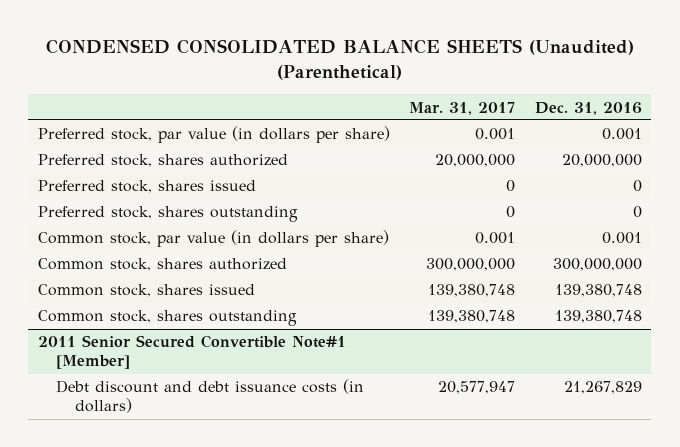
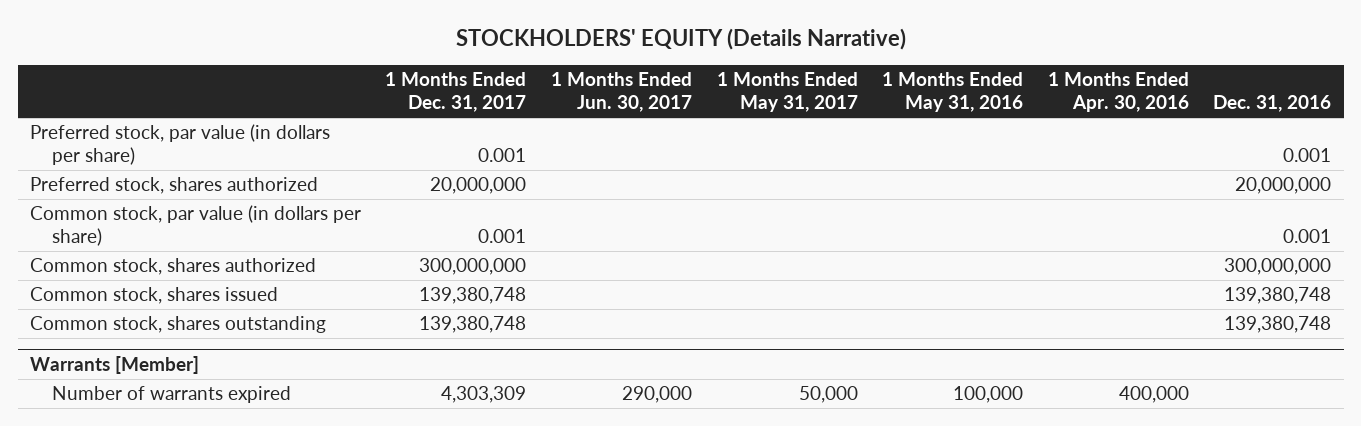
[45,39,634,81] CONDENSED CONSOLIDATED BALANCE SHEETS (Unaudited) (Parenthetical) -> [455,28,906,51] STOCKHOLDERS' EQUITY (Details Narrative)
[409,101,516,115] Mar. 31, 2017 -> none
none -> [385,72,527,113] 1 Months Ended Dec. 31, 2017
none -> [550,72,692,113] 1 Months Ended Jun. 30, 2017
none -> [716,72,858,113] 1 Months Ended May 31, 2017
none -> [882,72,1024,113] 1 Months Ended May 31, 2016
none -> [1047,72,1189,113] 1 Months Ended Apr. 30, 2016
[38,180,257,194] Preferred stock, shares issued -> none
[38,206,299,223] Preferred stock, shares outstanding -> none
[38,335,347,370] 2011 Senior Secured Convertible Note#1 [Member] -> none
[56,379,365,414] Debt discount and debt issuance costs (in dollars) -> none
none -> [29,355,199,374] Warrants [Member]
none -> [51,386,291,404] Number of warrants expired

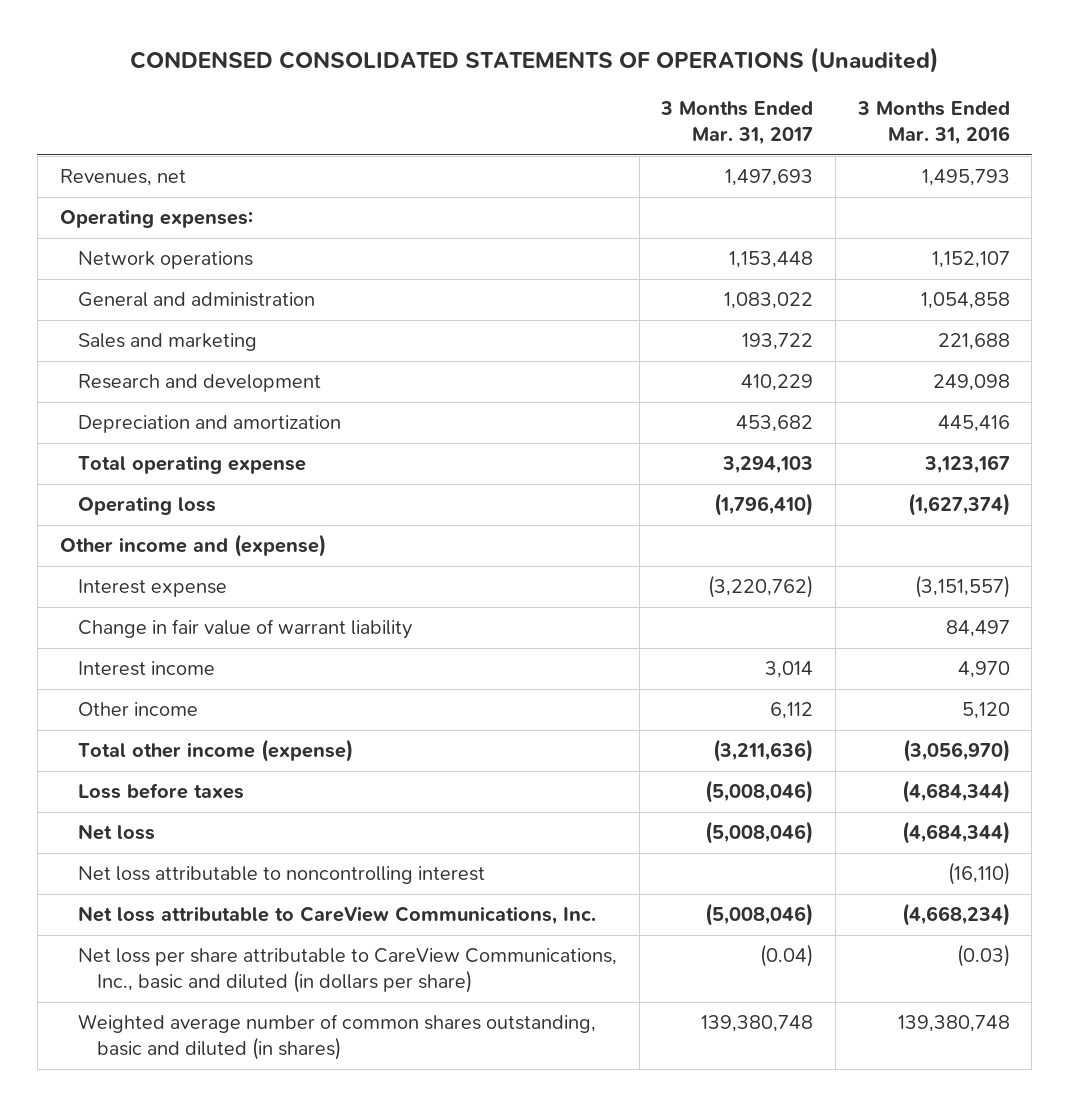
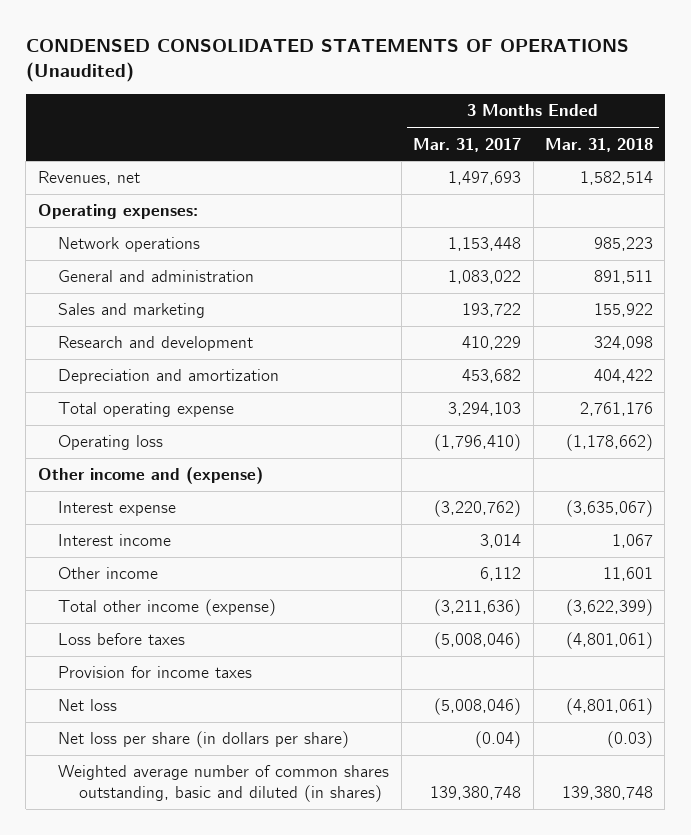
[856,101,1010,146] 3 Months Ended Mar. 31, 2016 -> none
none -> [545,137,654,152] Mar. 31, 2018
[78,619,413,640] Change in fair value of warrant liability -> none
none -> [58,666,253,679] Provision for income taxes
[78,866,486,885] Net loss attributable to noncontrolling interest -> none
[78,906,597,926] Net loss attributable to CareView Communications, Inc. -> none
[78,948,618,993] Net loss per share attributable to CareView Communications, Inc., basic and diluted (in dollars per share) -> [58,731,350,749] Net loss per share (in dollars per share)

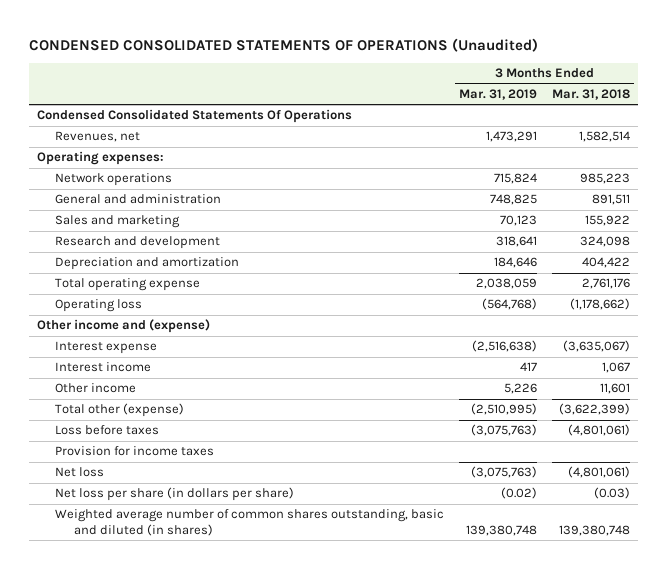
[413,137,522,152] Mar. 31, 2017 -> none
none -> [459,89,538,101] Mar. 31, 2019
none -> [36,109,352,124] Condensed Consolidated Statements Of Operations
[58,599,277,617] Total other income (expense) -> [55,403,185,418] Total other (expense)

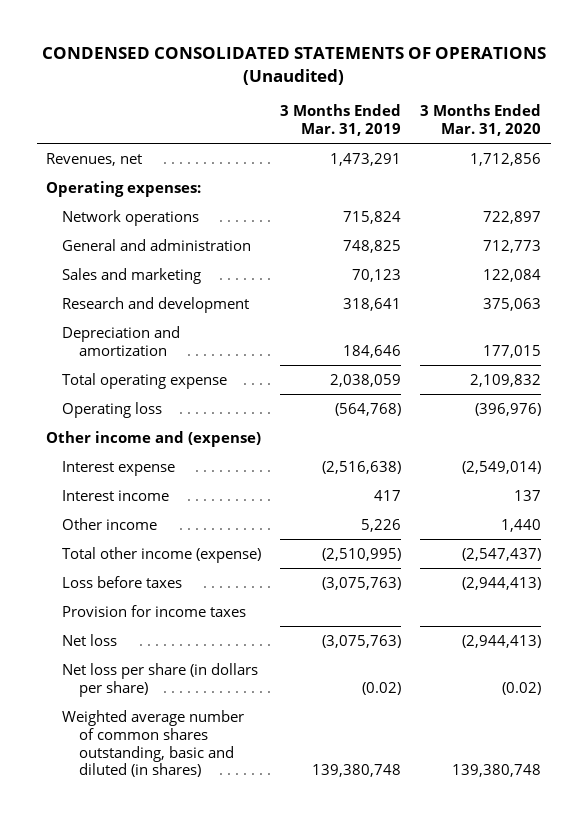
[552,89,631,101] Mar. 31, 2018 -> none
none -> [420,103,542,136] 3 Months Ended Mar. 31, 2020
[36,109,352,124] Condensed Consolidated Statements Of Operations -> none
[55,403,185,418] Total other (expense) -> [62,546,262,563] Total other income (expense)

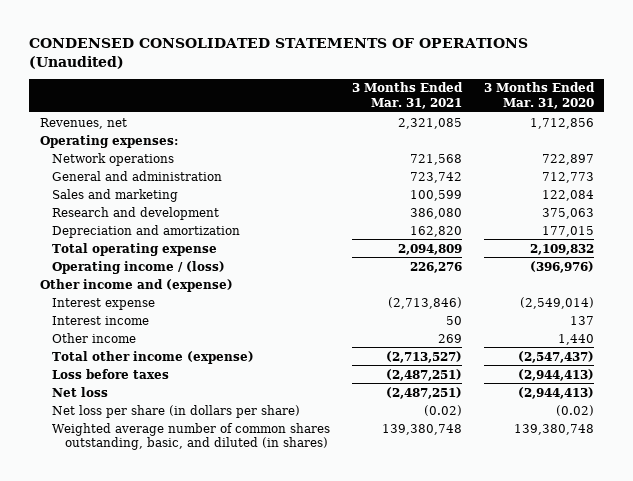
[280,103,402,136] 3 Months Ended Mar. 31, 2019 -> none
none -> [351,82,463,109] 3 Months Ended Mar. 31, 2021
[62,401,163,418] Operating loss -> [52,260,226,274] Operating income / (loss)
[62,604,247,617] Provision for income taxes -> none
[62,709,245,778] Weighted average number of common shares outstanding, basic and diluted (in shares) -> [52,422,331,451] Weighted average number of common shares outstanding, basic, and diluted (in shares)

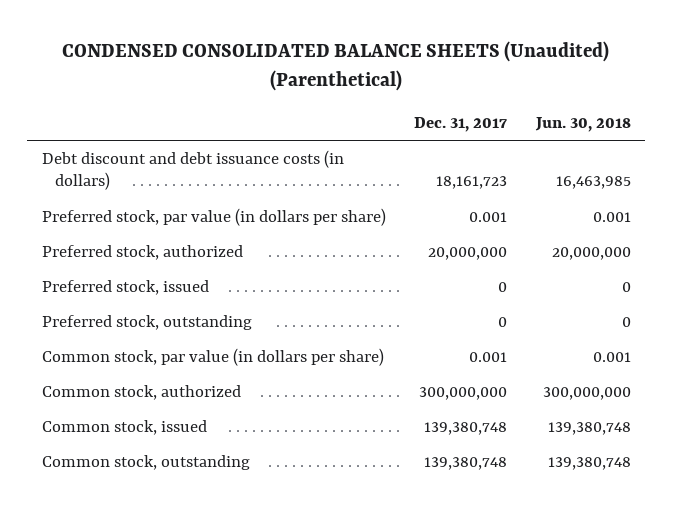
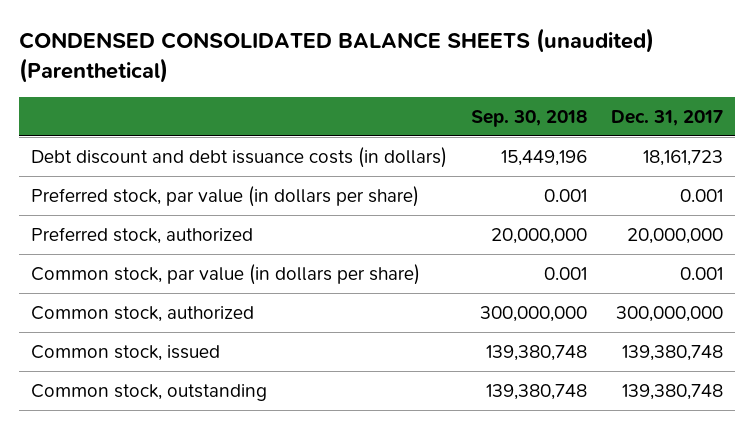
[62,40,610,92] CONDENSED CONSOLIDATED BALANCE SHEETS (Unaudited) (Parenthetical) -> [18,28,654,84] CONDENSED CONSOLIDATED BALANCE SHEETS (unaudited) (Parenthetical)
[535,117,632,133] Jun. 30, 2018 -> none
none -> [470,110,587,128] Sep. 30, 2018
[41,280,209,296] Preferred stock, issued -> none
[41,315,252,331] Preferred stock, outstanding -> none

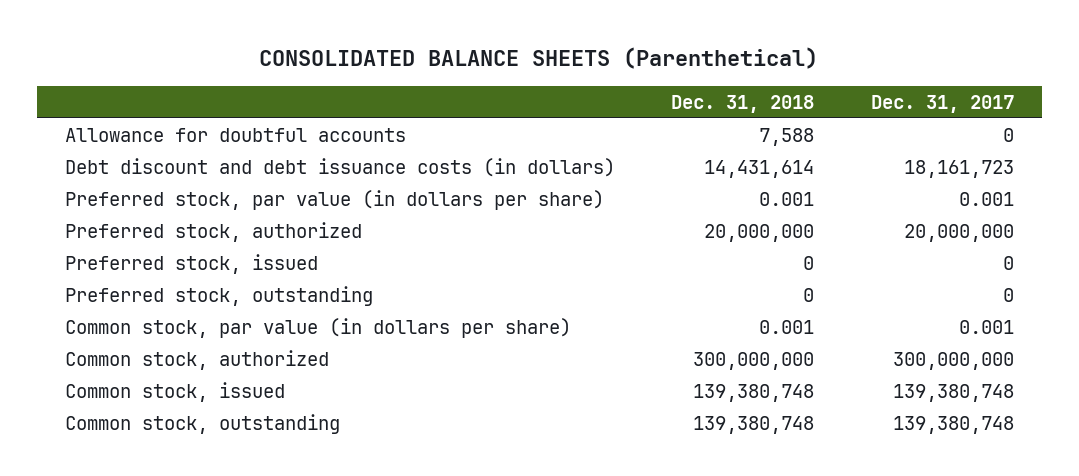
[18,28,654,84] CONDENSED CONSOLIDATED BALANCE SHEETS (unaudited) (Parenthetical) -> [259,47,819,70] CONSOLIDATED BALANCE SHEETS (Parenthetical)
[470,110,587,128] Sep. 30, 2018 -> none
none -> [671,94,815,113] Dec. 31, 2018
none -> [64,128,406,143] Allowance for doubtful accounts
none -> [64,254,318,275] Preferred stock, issued
none -> [64,286,373,307] Preferred stock, outstanding

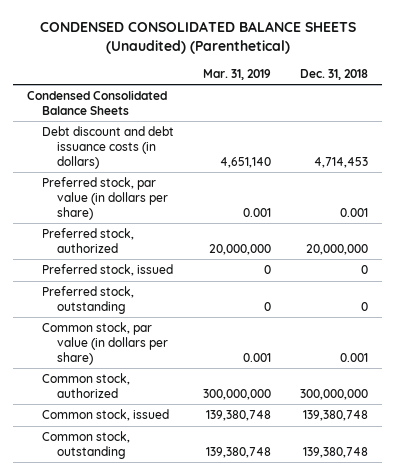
[259,47,819,70] CONSOLIDATED BALANCE SHEETS (Parenthetical) -> [39,20,356,54] CONDENSED CONSOLIDATED BALANCE SHEETS (Unaudited) (Parenthetical)
[870,94,1014,113] Dec. 31, 2017 -> none
none -> [203,68,272,80] Mar. 31, 2019
[64,128,406,143] Allowance for doubtful accounts -> none
none -> [27,90,168,115] Condensed Consolidated Balance Sheets
[704,160,815,179] 14,431,614 -> [313,156,368,168] 4,714,453

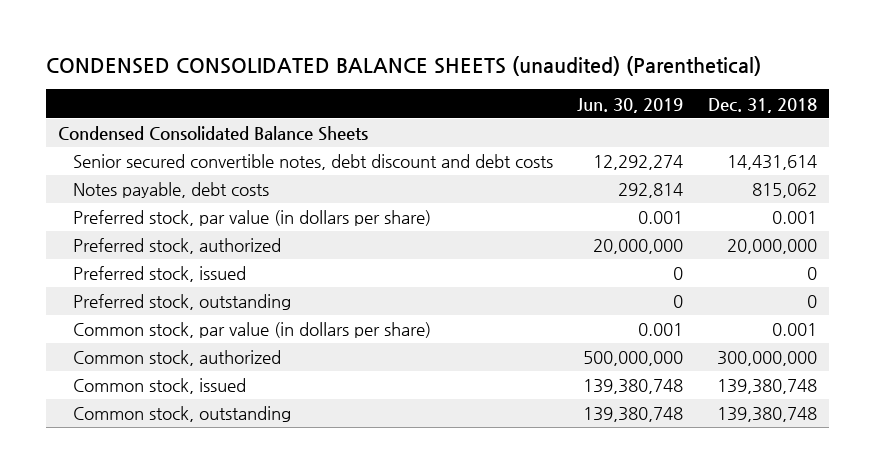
[39,20,356,54] CONDENSED CONSOLIDATED BALANCE SHEETS (Unaudited) (Parenthetical) -> [46,56,762,77] CONDENSED CONSOLIDATED BALANCE SHEETS (unaudited) (Parenthetical)
[203,68,272,80] Mar. 31, 2019 -> none
none -> [577,97,684,113] Jun. 30, 2019
[42,126,175,169] Debt discount and debt issuance costs (in dollars) -> [72,154,553,171] Senior secured convertible notes, debt discount and debt costs
[313,156,368,168] 4,714,453 -> [726,155,817,171] 14,431,614
none -> [72,182,269,199] Notes payable, debt costs

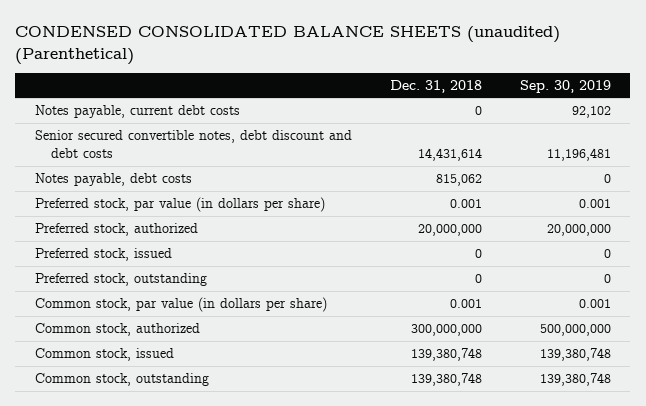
[577,97,684,113] Jun. 30, 2019 -> none
none -> [520,79,612,93] Sep. 30, 2019
[58,126,369,142] Condensed Consolidated Balance Sheets -> none
none -> [34,105,240,119] Notes payable, current debt costs

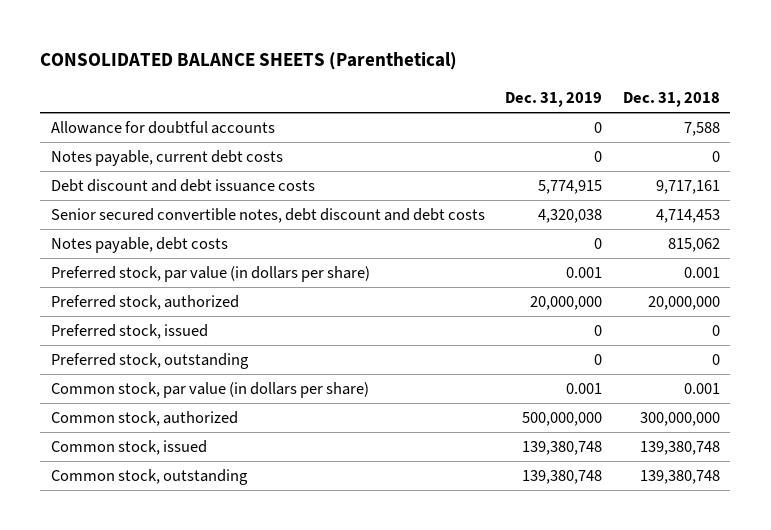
[15,26,561,65] CONDENSED CONSOLIDATED BALANCE SHEETS (unaudited) (Parenthetical) -> [40,52,458,71] CONSOLIDATED BALANCE SHEETS (Parenthetical)
[520,79,612,93] Sep. 30, 2019 -> none
none -> [505,92,603,108] Dec. 31, 2019
none -> [50,121,275,135] Allowance for doubtful accounts
none -> [50,179,315,193] Debt discount and debt issuance costs
[417,148,482,162] 14,431,614 -> [655,209,720,224] 4,714,453

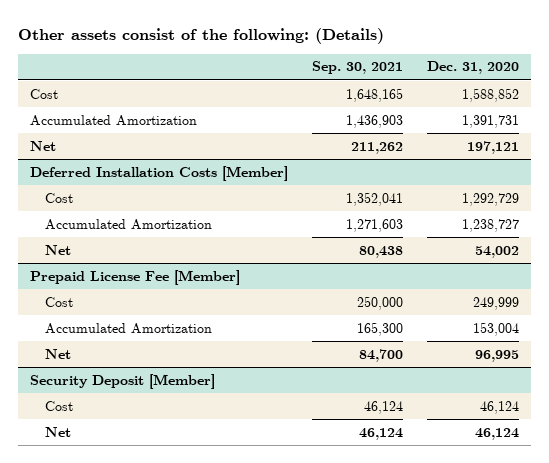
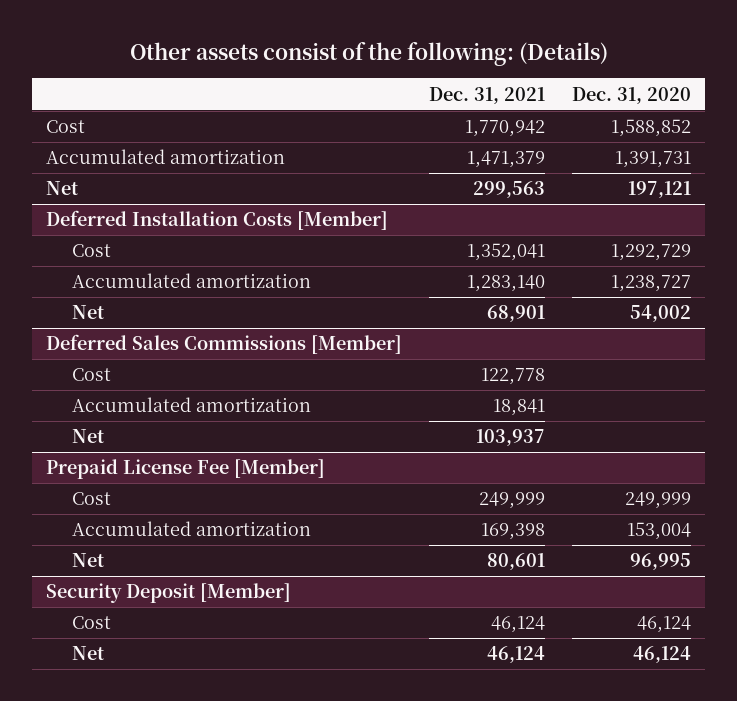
[311,61,403,75] Sep. 30, 2021 -> none
none -> [429,86,546,104] Dec. 31, 2021
[29,114,197,126] Accumulated Amortization -> [45,149,285,165] Accumulated amortization
[44,218,212,230] Accumulated Amortization -> [71,273,311,289] Accumulated amortization
none -> [45,334,402,355] Deferred Sales Commissions [Member]
none -> [71,368,111,382] Cost
none -> [71,397,311,413] Accumulated amortization
none -> [71,429,104,444] Net
[44,322,212,334] Accumulated Amortization -> [71,521,311,537] Accumulated amortization

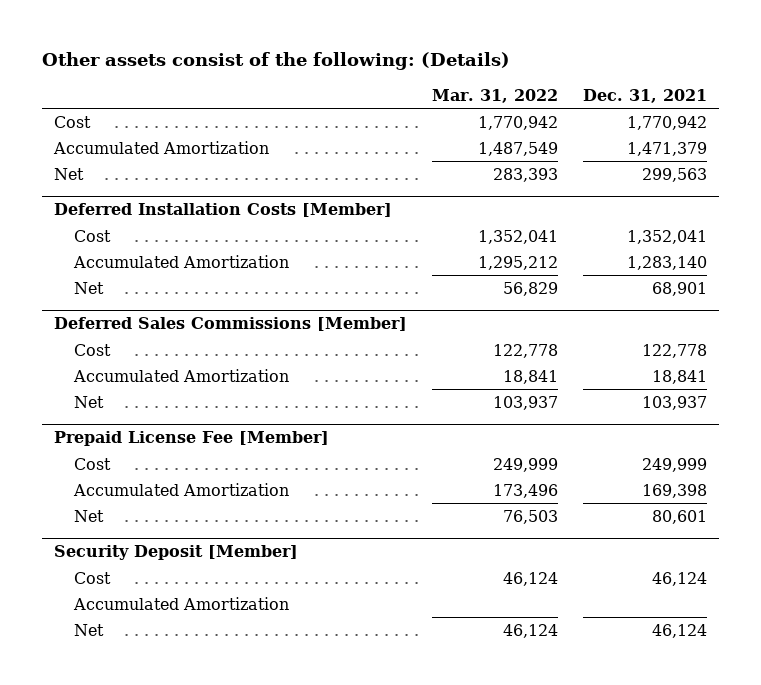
[572,86,692,104] Dec. 31, 2020 -> none
none -> [431,88,558,103] Mar. 31, 2022
[45,149,285,165] Accumulated amortization -> [53,140,270,154] Accumulated Amortization
[71,273,311,289] Accumulated amortization -> [72,254,289,268] Accumulated Amortization
[71,397,311,413] Accumulated amortization -> [72,368,289,382] Accumulated Amortization
[71,521,311,537] Accumulated amortization -> [72,482,289,496] Accumulated Amortization
none -> [72,596,289,610] Accumulated Amortization

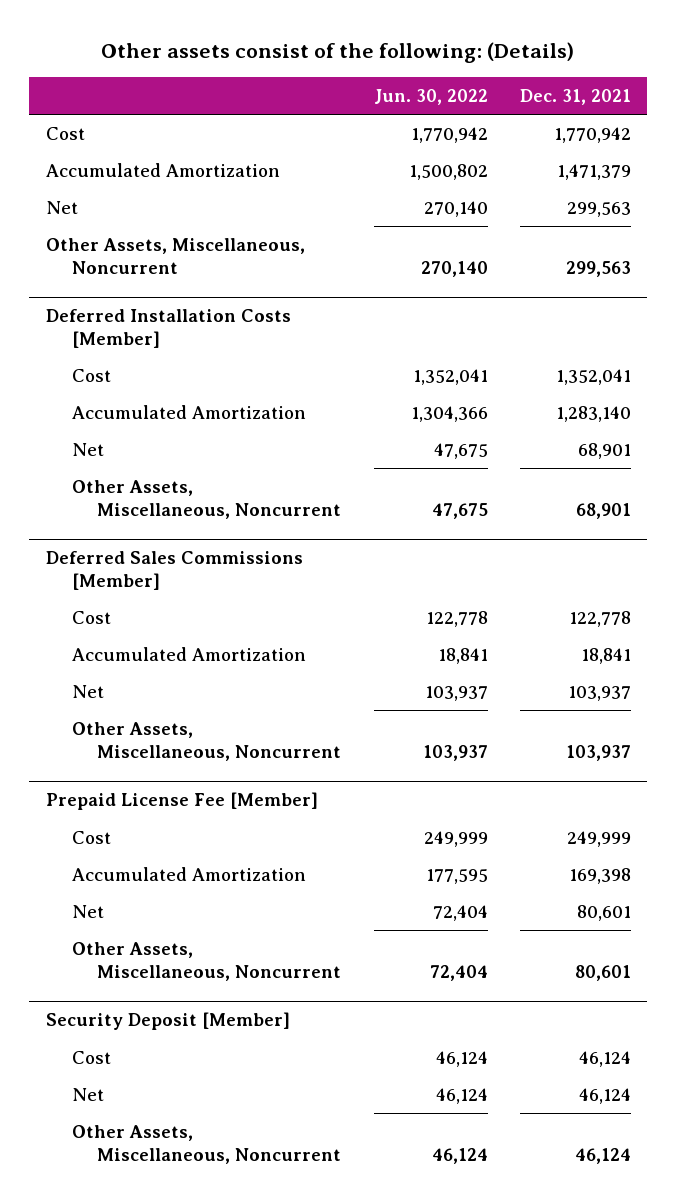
[431,88,558,103] Mar. 31, 2022 -> none
none -> [373,89,488,106] Jun. 30, 2022
none -> [45,238,305,274] Other Assets, Miscellaneous, Noncurrent
none -> [71,480,342,519] Other Assets, Miscellaneous, Noncurrent
none -> [71,722,342,761] Other Assets, Miscellaneous, Noncurrent
none -> [71,942,342,981] Other Assets, Miscellaneous, Noncurrent
[72,596,289,610] Accumulated Amortization -> none
none -> [71,1125,342,1164] Other Assets, Miscellaneous, Noncurrent

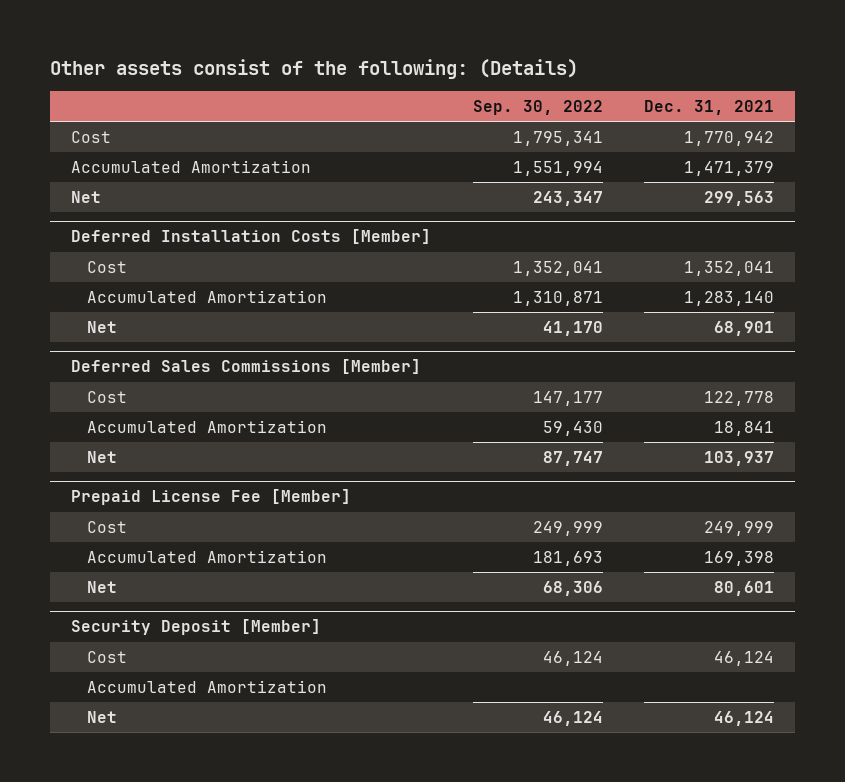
[373,89,488,106] Jun. 30, 2022 -> none
none -> [472,100,603,116] Sep. 30, 2022
[45,238,305,274] Other Assets, Miscellaneous, Noncurrent -> none
[71,480,342,519] Other Assets, Miscellaneous, Noncurrent -> none
[71,722,342,761] Other Assets, Miscellaneous, Noncurrent -> none
[71,942,342,981] Other Assets, Miscellaneous, Noncurrent -> none
none -> [87,679,328,693] Accumulated Amortization
[71,1125,342,1164] Other Assets, Miscellaneous, Noncurrent -> none

